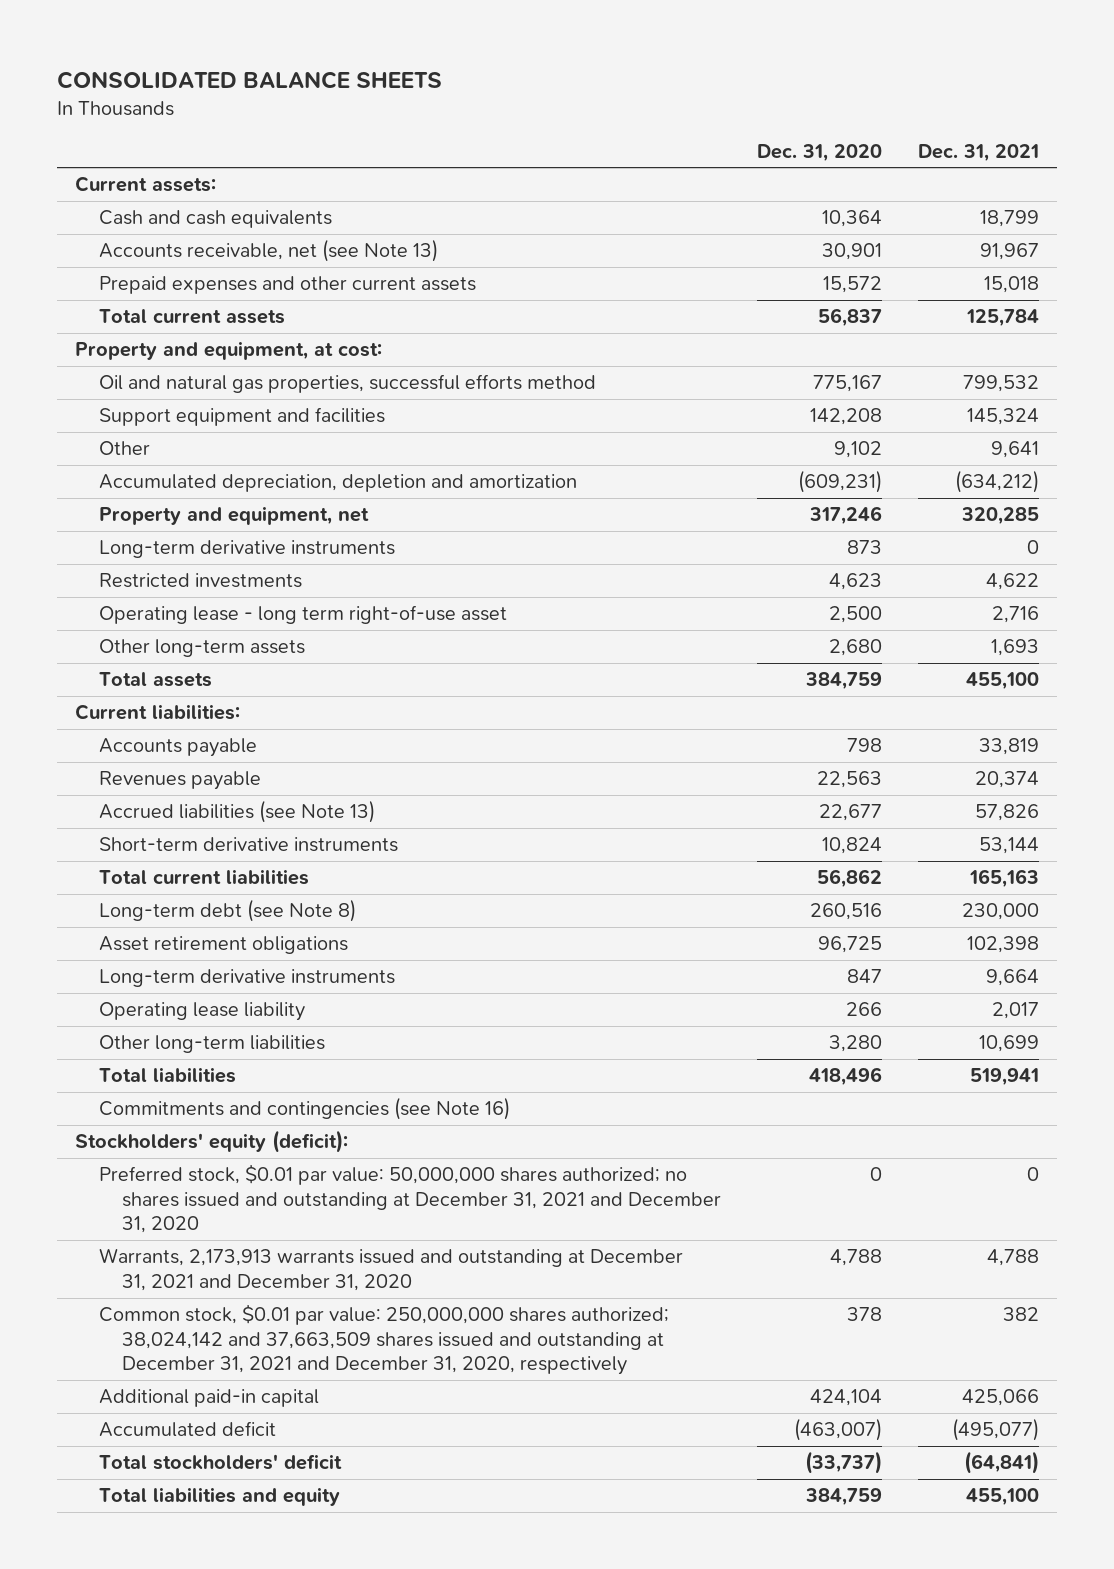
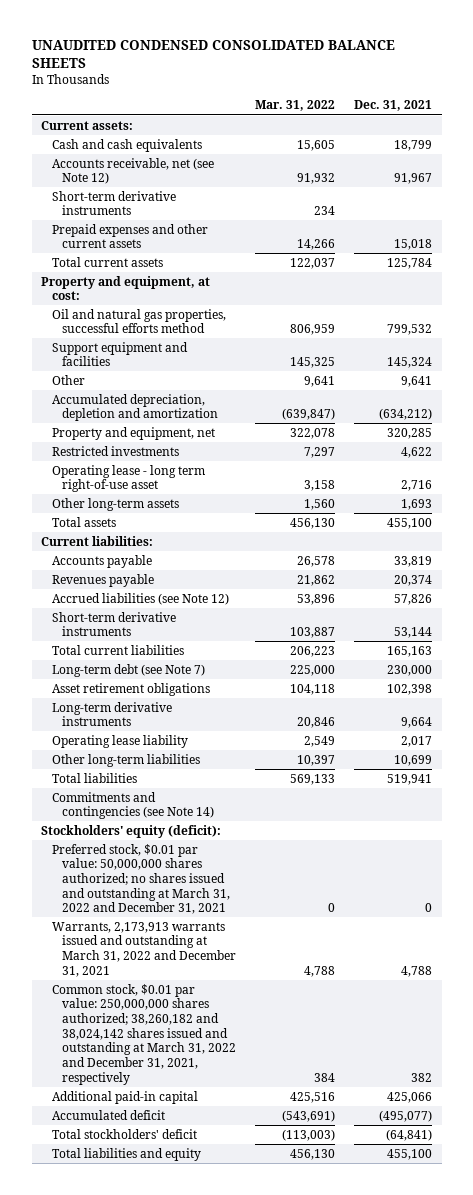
[57,70,443,89] CONSOLIDATED BALANCE SHEETS -> [31,39,395,69] UNAUDITED CONDENSED CONSOLIDATED BALANCE SHEETS
[757,143,883,162] Dec. 31, 2020 -> none
none -> [255,100,336,112] Mar. 31, 2022
[98,239,438,263] Accounts receivable, net (see Note 13) -> [51,157,214,185] Accounts receivable, net (see Note 12)
none -> [51,190,176,216] Short-term derivative instruments
[98,540,395,559] Long-term derivative instruments -> none
[98,800,375,824] Accrued liabilities (see Note 13) -> [51,592,229,605] Accrued liabilities (see Note 12)
[98,899,356,923] Long-term debt (see Note 8) -> [51,663,205,677] Long-term debt (see Note 7)
[98,1097,510,1121] Commitments and contingencies (see Note 16) -> [51,791,215,820] Commitments and contingencies (see Note 14)
[98,1164,722,1234] Preferred stock, $0.01 par value: 50,000,000 shares authorized; no shares issued and outstanding at December 31, 2021 and December 31, 2020 -> [51,843,231,915] Preferred stock, $0.01 par value: 50,000,000 shares authorized; no shares issued and outstanding at March 31, 2022 and December 31, 2021
[98,1248,683,1291] Warrants, 2,173,913 warrants issued and outstanding at December 31, 2021 and December 31, 2020 -> [51,921,237,977] Warrants, 2,173,913 warrants issued and outstanding at March 31, 2022 and December 31, 2021
[98,1304,669,1376] Common stock, $0.01 par value: 250,000,000 shares authorized; 38,024,142 and 37,663,509 shares issued and outstanding at December 31, 2021 and December 31, 2020, respectively -> [51,983,237,1085] Common stock, $0.01 par value: 250,000,000 shares authorized; 38,260,182 and 38,024,142 shares issued and outstanding at March 31, 2022 and December 31, 2021, respectively

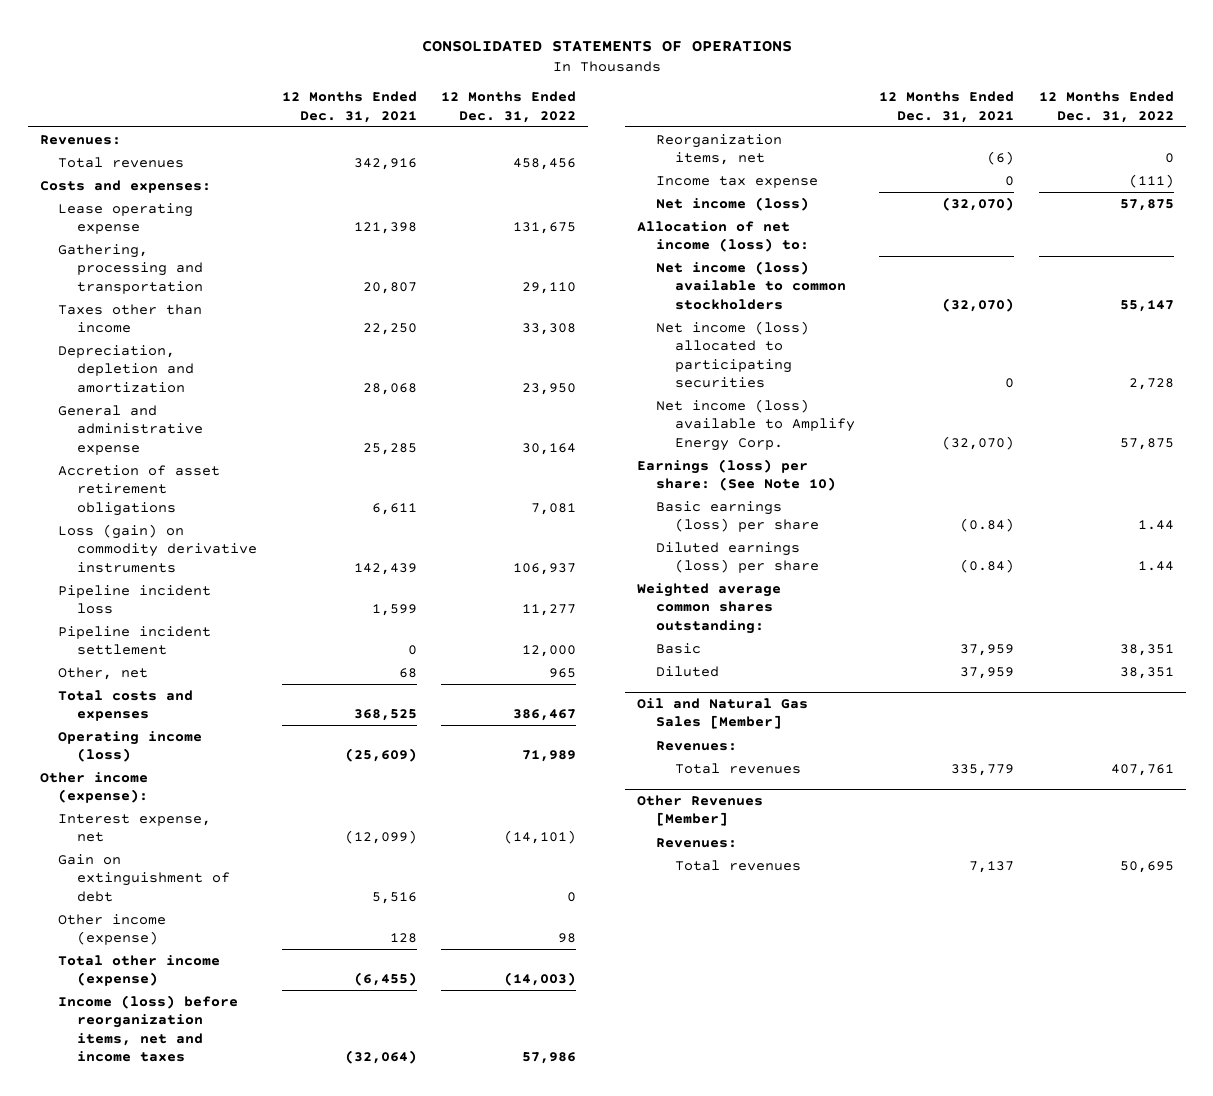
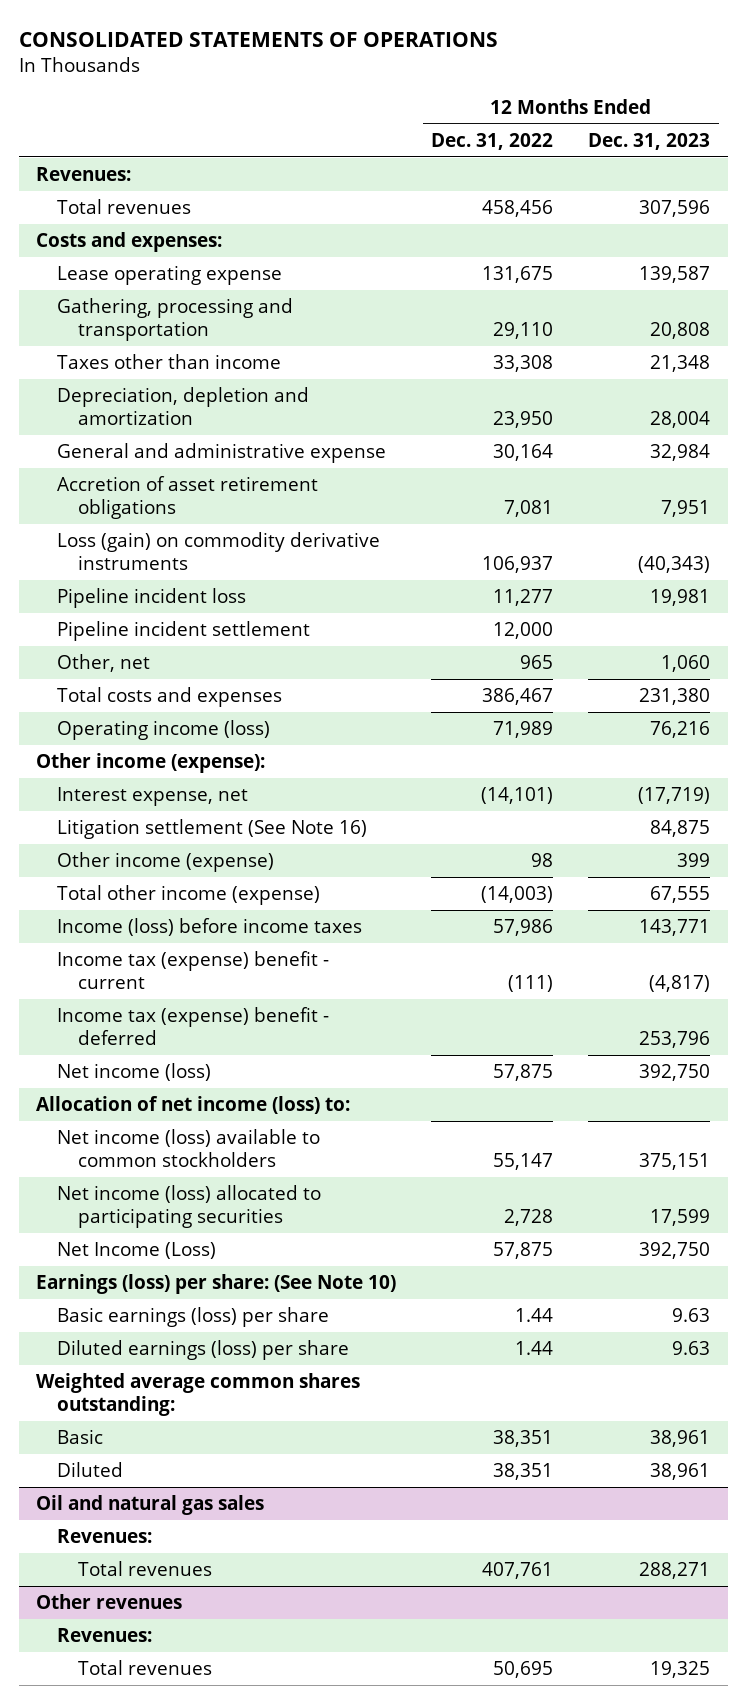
[281,91,417,123] 12 Months Ended Dec. 31, 2021 -> none
none -> [588,132,711,150] Dec. 31, 2023
[58,853,231,902] Gain on extinguishment of debt -> none
none -> [57,819,368,840] Litigation settlement (See Note 16)
[656,133,783,166] Reorganization items, net -> none
[58,994,239,1062] Income (loss) before reorganization items, net and income taxes -> [57,918,363,937] Income (loss) before income taxes
[656,175,819,188] Income tax expense -> [57,951,330,990] Income tax (expense) benefit - current
none -> [57,1007,330,1046] Income tax (expense) benefit - deferred
[656,398,855,451] Net income (loss) available to Amplify Energy Corp. -> [57,1242,217,1260] Net Income (Loss)
[637,698,809,730] Oil and Natural Gas Sales [Member] -> [36,1495,265,1516] Oil and natural gas sales
[637,795,764,827] Other Revenues [Member] -> [36,1594,183,1610] Other revenues

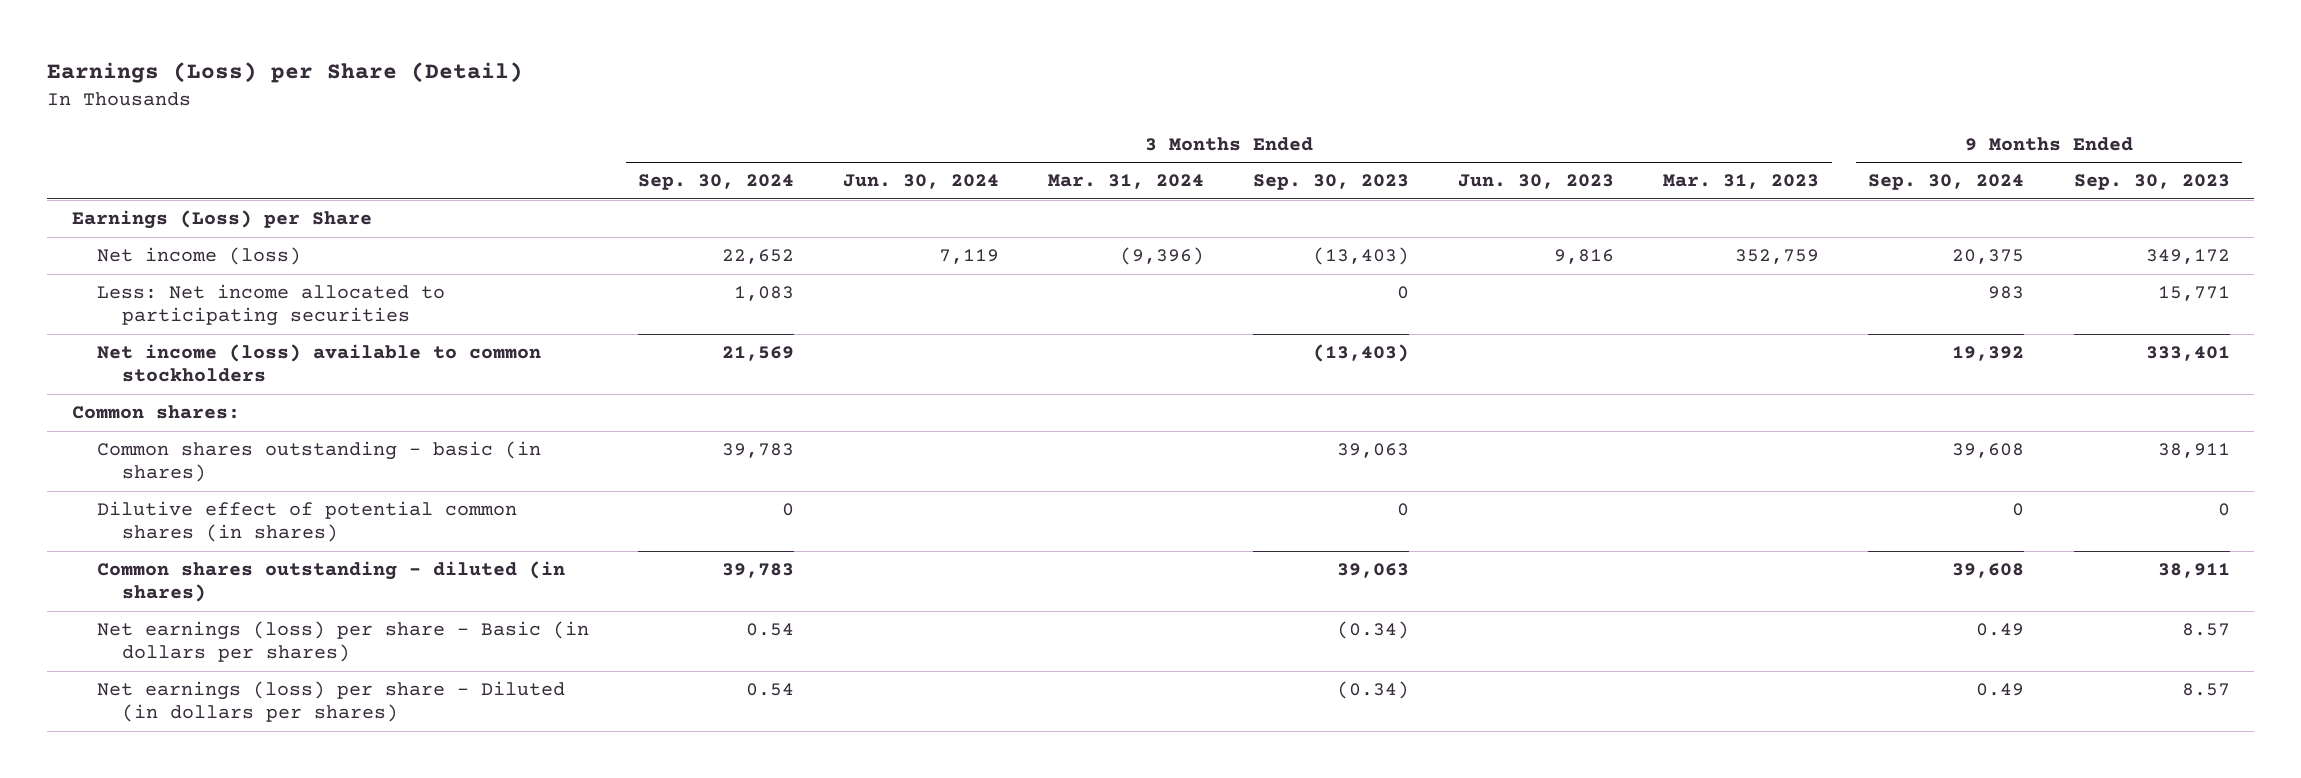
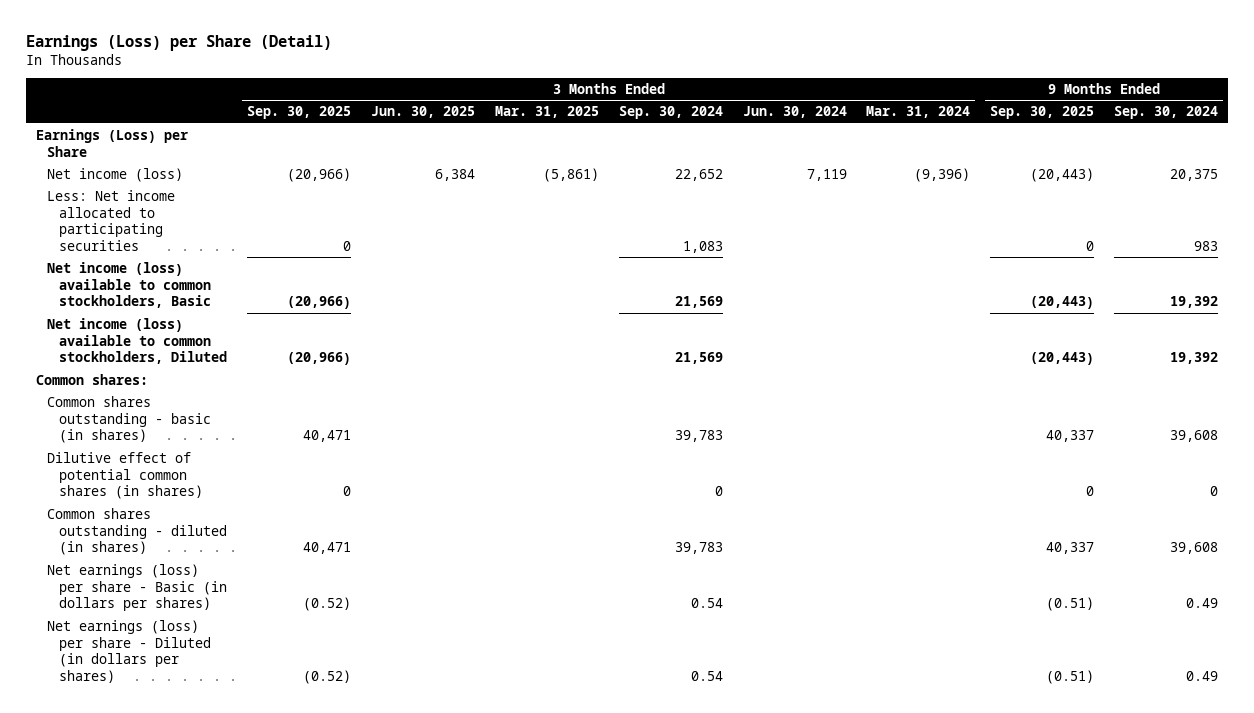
[1253,174,1410,191] Sep. 30, 2023 -> none
[1458,174,1615,190] Jun. 30, 2023 -> none
[1663,174,1820,190] Mar. 31, 2023 -> none
[2073,174,2230,191] Sep. 30, 2023 -> none
none -> [246,106,351,120] Sep. 30, 2025
none -> [370,106,475,119] Jun. 30, 2025
none -> [494,106,599,119] Mar. 31, 2025
none -> [990,106,1095,120] Sep. 30, 2025
[96,344,541,383] Net income (loss) available to common stockholders -> [47,261,211,309] Net income (loss) available to common stockholders, Basic
none -> [47,317,227,365] Net income (loss) available to common stockholders, Diluted

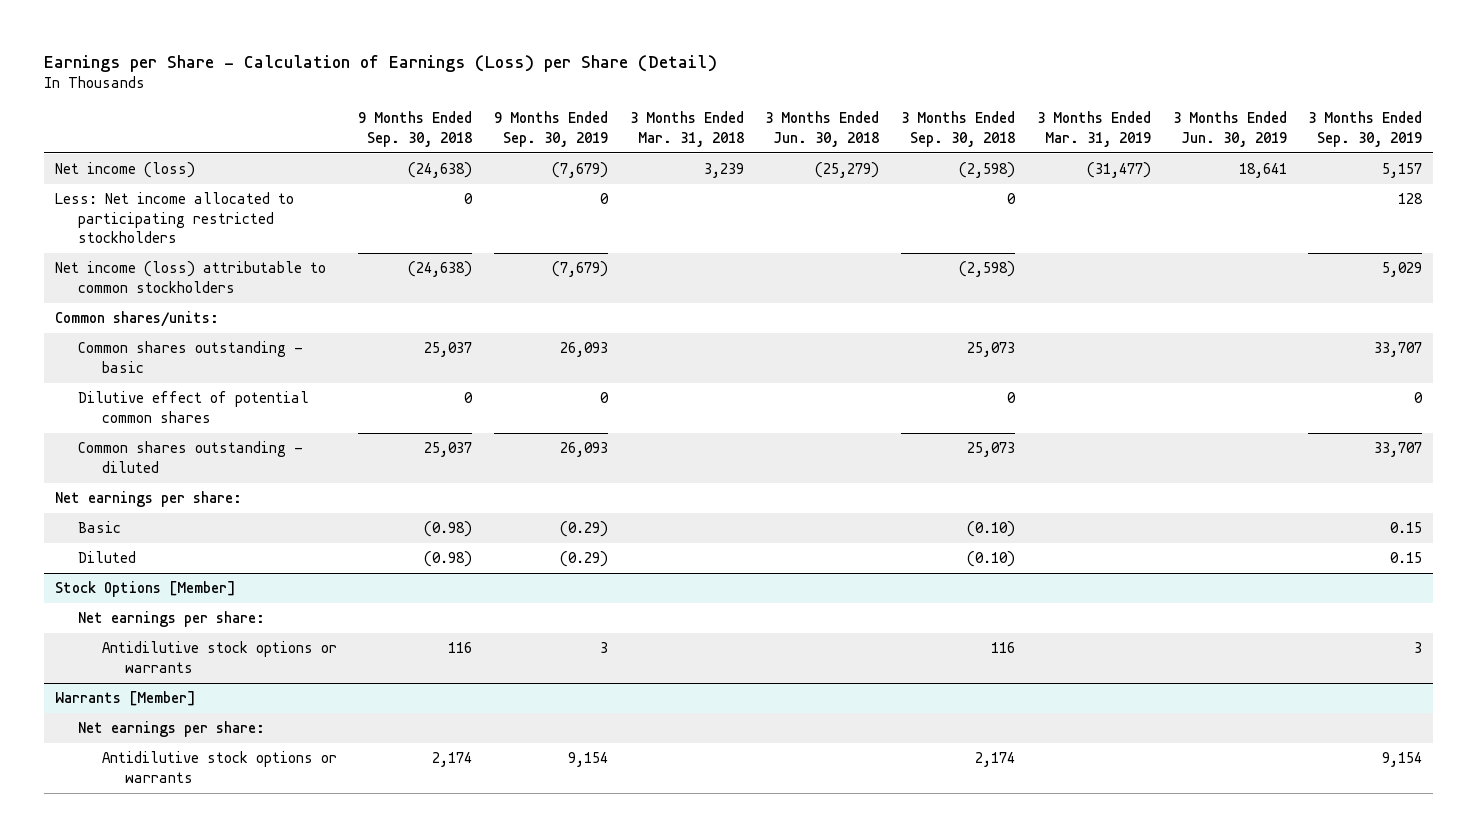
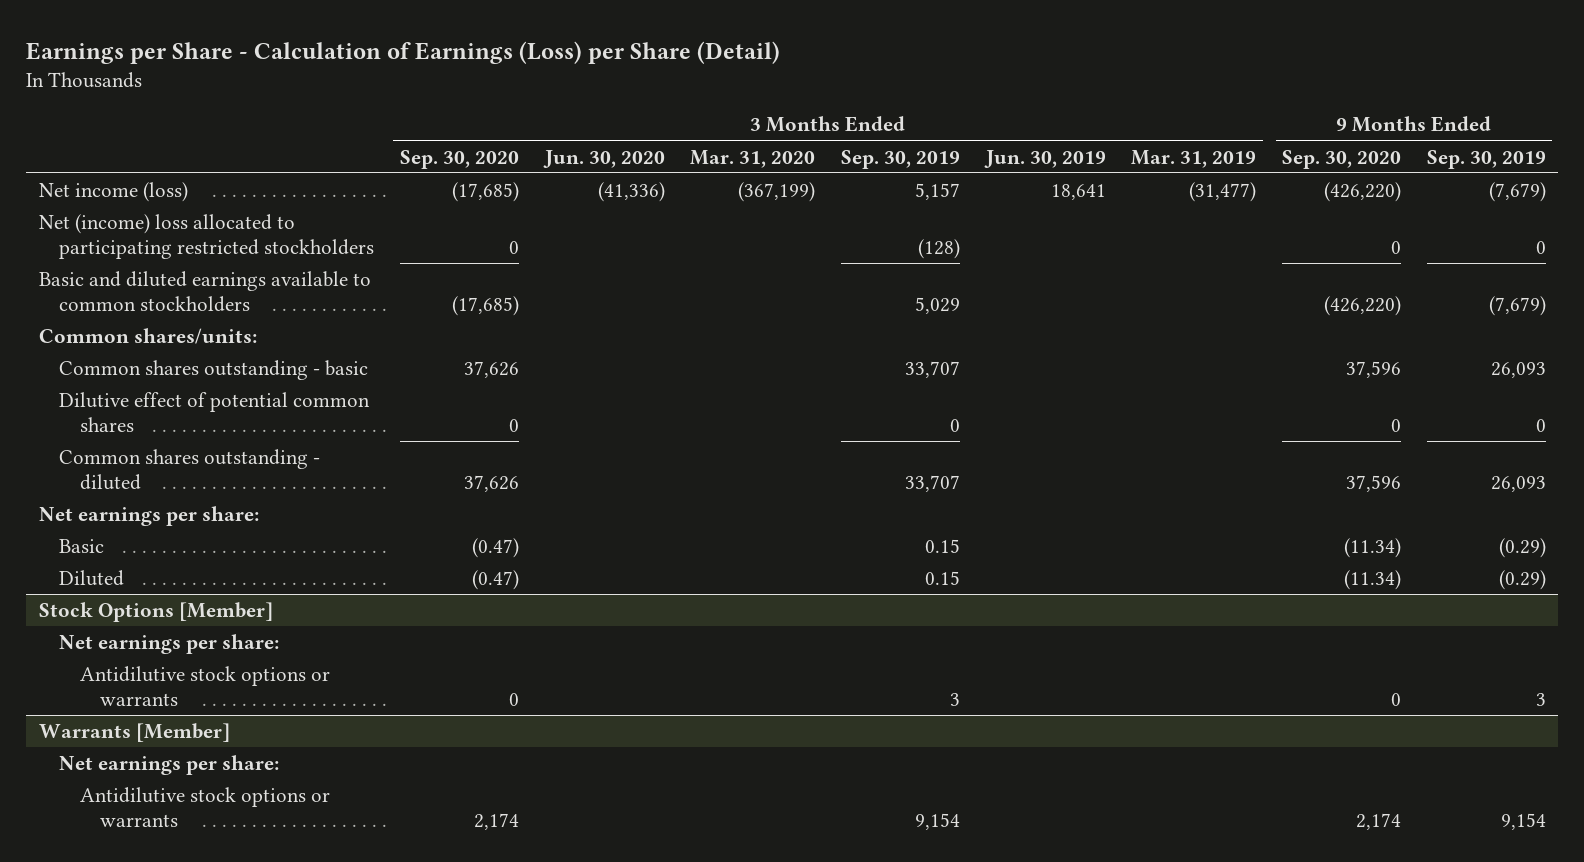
[358,111,473,147] 9 Months Ended Sep. 30, 2018 -> none
[629,111,744,147] 3 Months Ended Mar. 31, 2018 -> none
[765,111,880,147] 3 Months Ended Jun. 30, 2018 -> none
[901,111,1016,147] 3 Months Ended Sep. 30, 2018 -> none
none -> [399,149,519,169] Sep. 30, 2020
none -> [542,149,665,168] Jun. 30, 2020
none -> [690,149,816,168] Mar. 31, 2020
none -> [1281,149,1401,169] Sep. 30, 2020
[55,192,295,244] Less: Net income allocated to participating restricted stockholders -> [38,214,375,259] Net (income) loss allocated to participating restricted stockholders
[1398,193,1424,205] 128 -> [917,238,960,259] (128)
[55,261,327,293] Net income (loss) attributable to common stockholders -> [38,271,371,312] Basic and diluted earnings available to common stockholders

